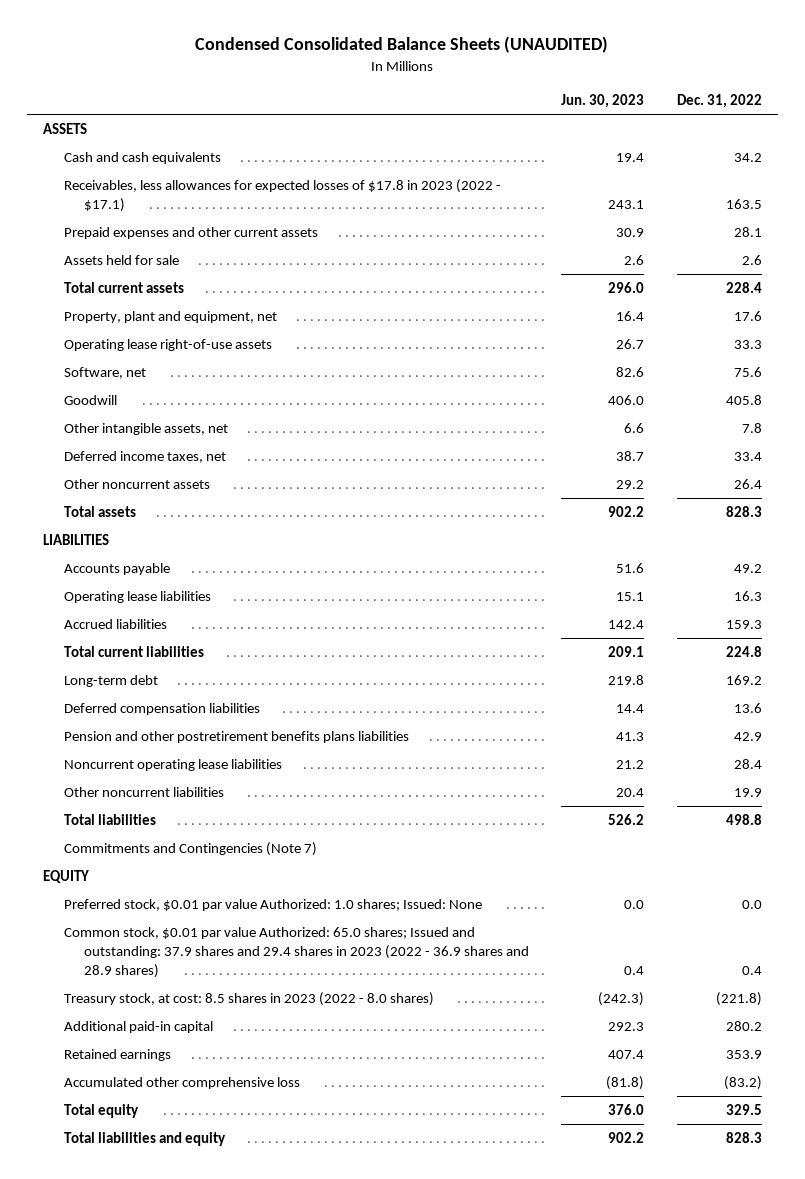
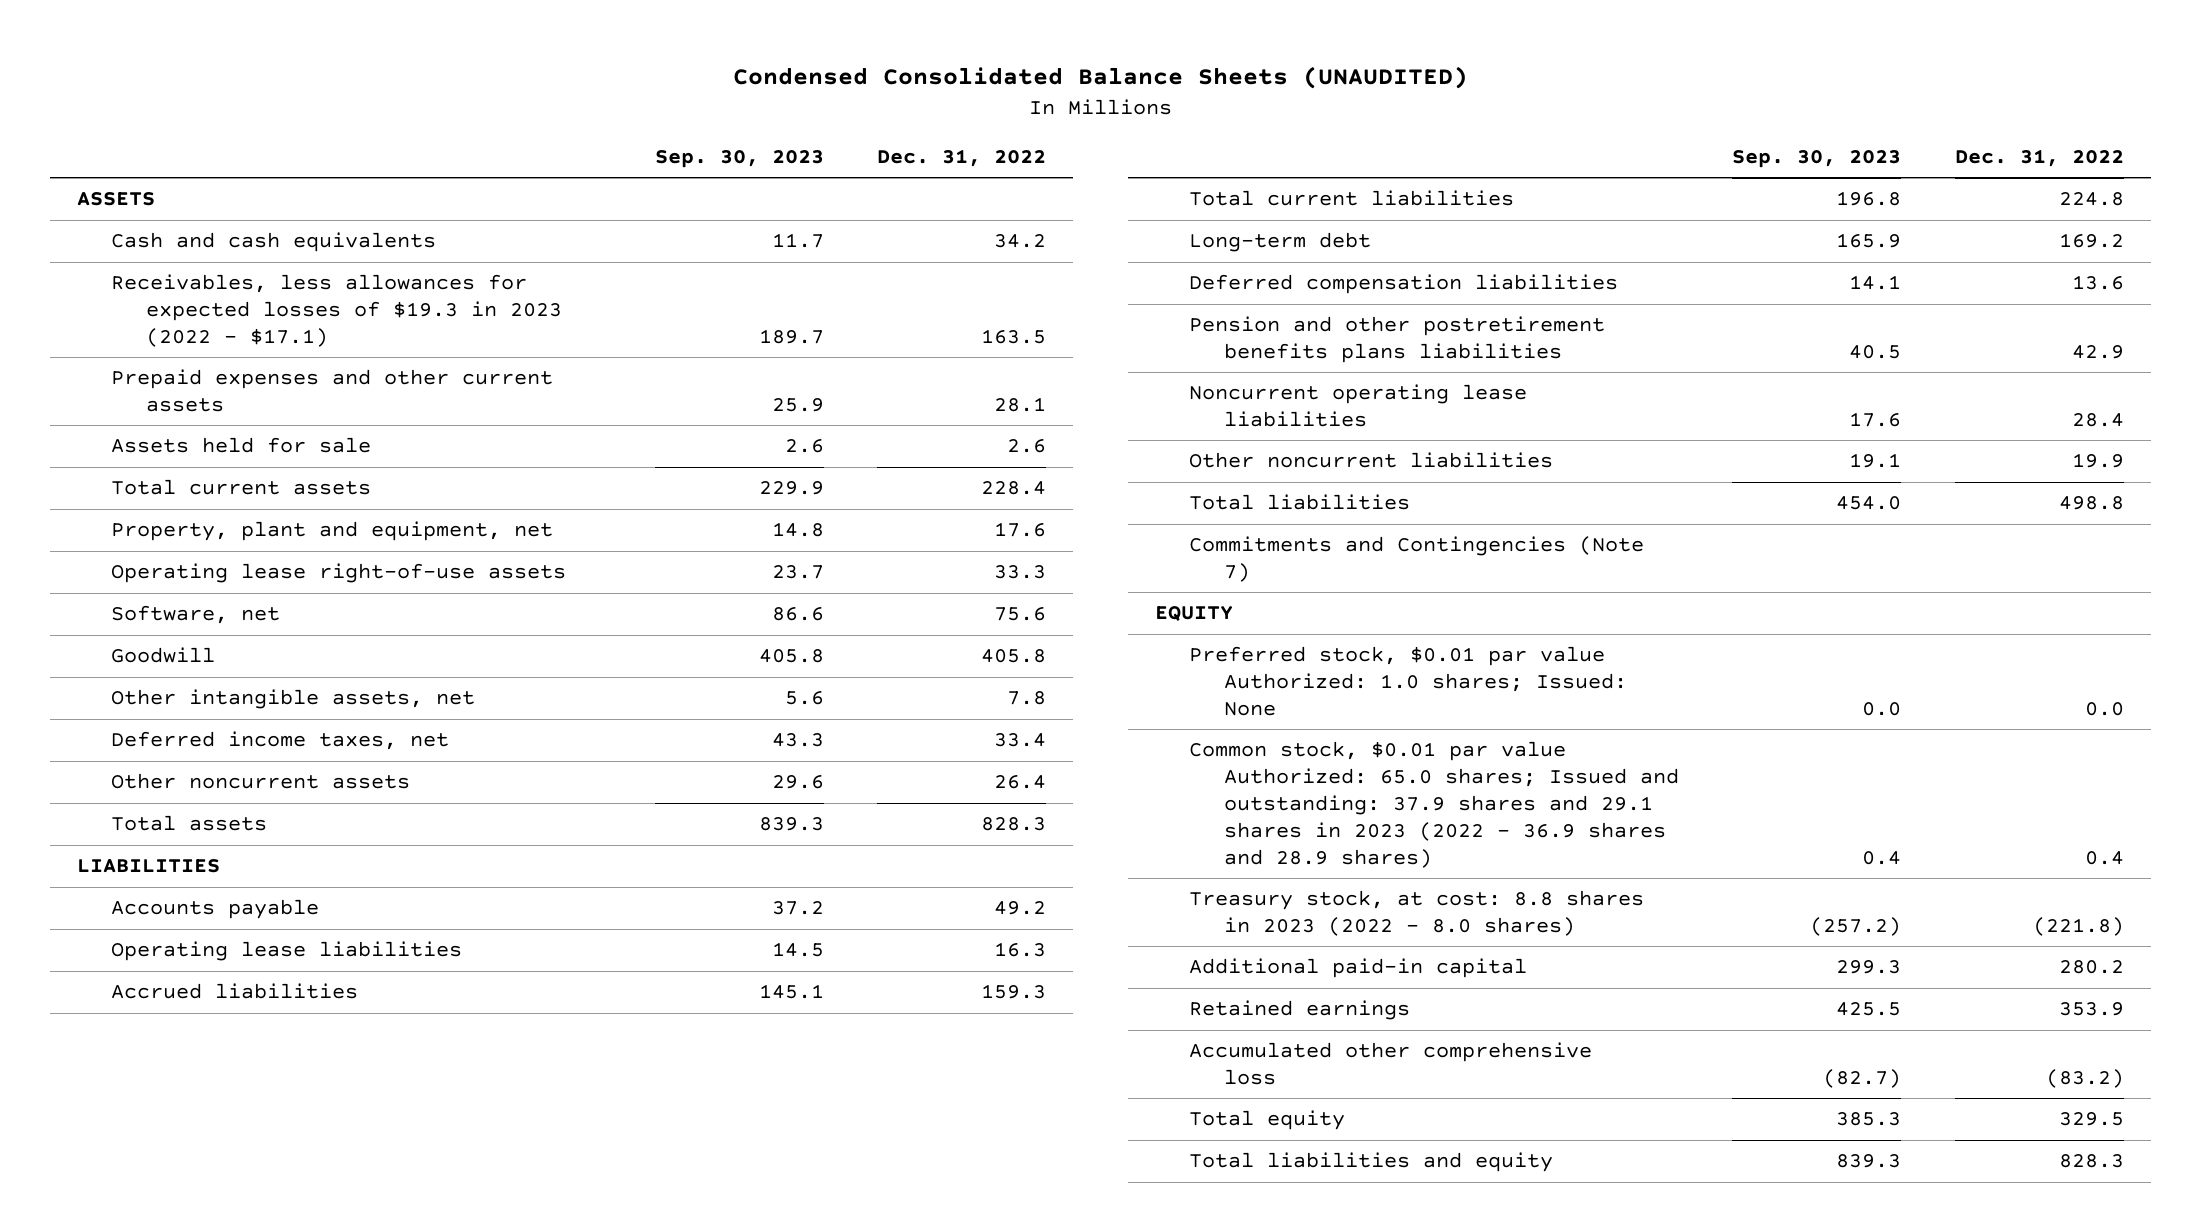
[561,93,645,108] Jun. 30, 2023 -> none
none -> [654,149,824,168] Sep. 30, 2023
[63,179,501,212] Receivables, less allowances for expected losses of $17.8 in 2023 (2022 - $17.1) -> [111,274,562,348] Receivables, less allowances for expected losses of $19.3 in 2023 (2022 - $17.1)
[63,927,530,978] Common stock, $0.01 par value Authorized: 65.0 shares; Issued and outstanding: 37.9 shares and 29.4 shares in 2023 (2022 - 36.9 shares and 28.9 shares) -> [1189,741,1679,868] Common stock, $0.01 par value Authorized: 65.0 shares; Issued and outstanding: 37.9 shares and 29.1 shares in 2023 (2022 - 36.9 shares and 28.9 shares)
[63,992,434,1007] Treasury stock, at cost: 8.5 shares in 2023 (2022 - 8.0 shares) -> [1189,890,1645,937] Treasury stock, at cost: 8.8 shares in 2023 (2022 - 8.0 shares)

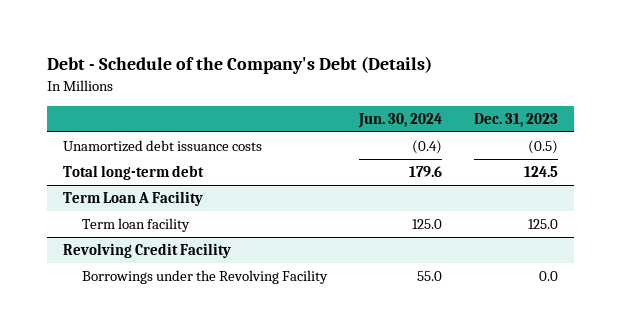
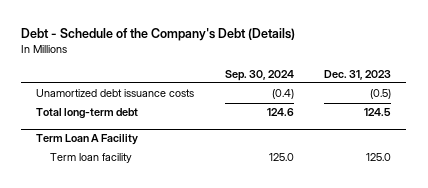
[358,113,443,129] Jun. 30, 2024 -> none
none -> [224,69,294,81] Sep. 30, 2024
[62,242,231,258] Revolving Credit Facility -> none
[81,269,328,284] Borrowings under the Revolving Facility -> none

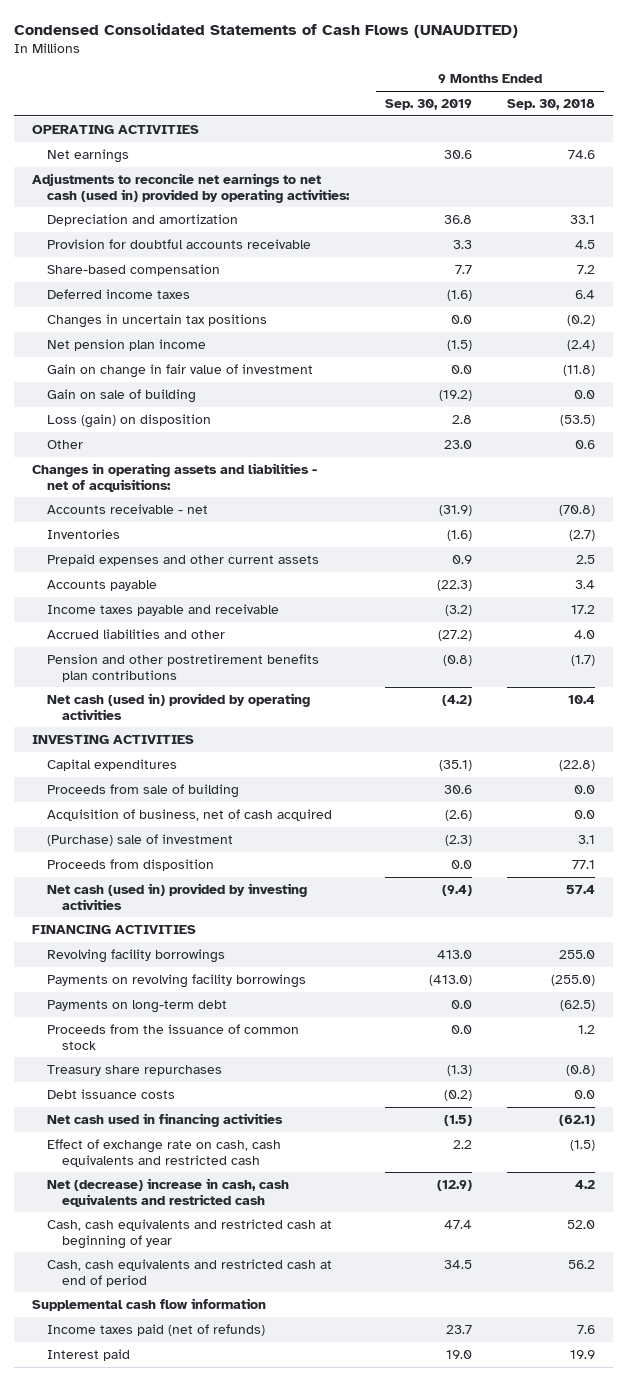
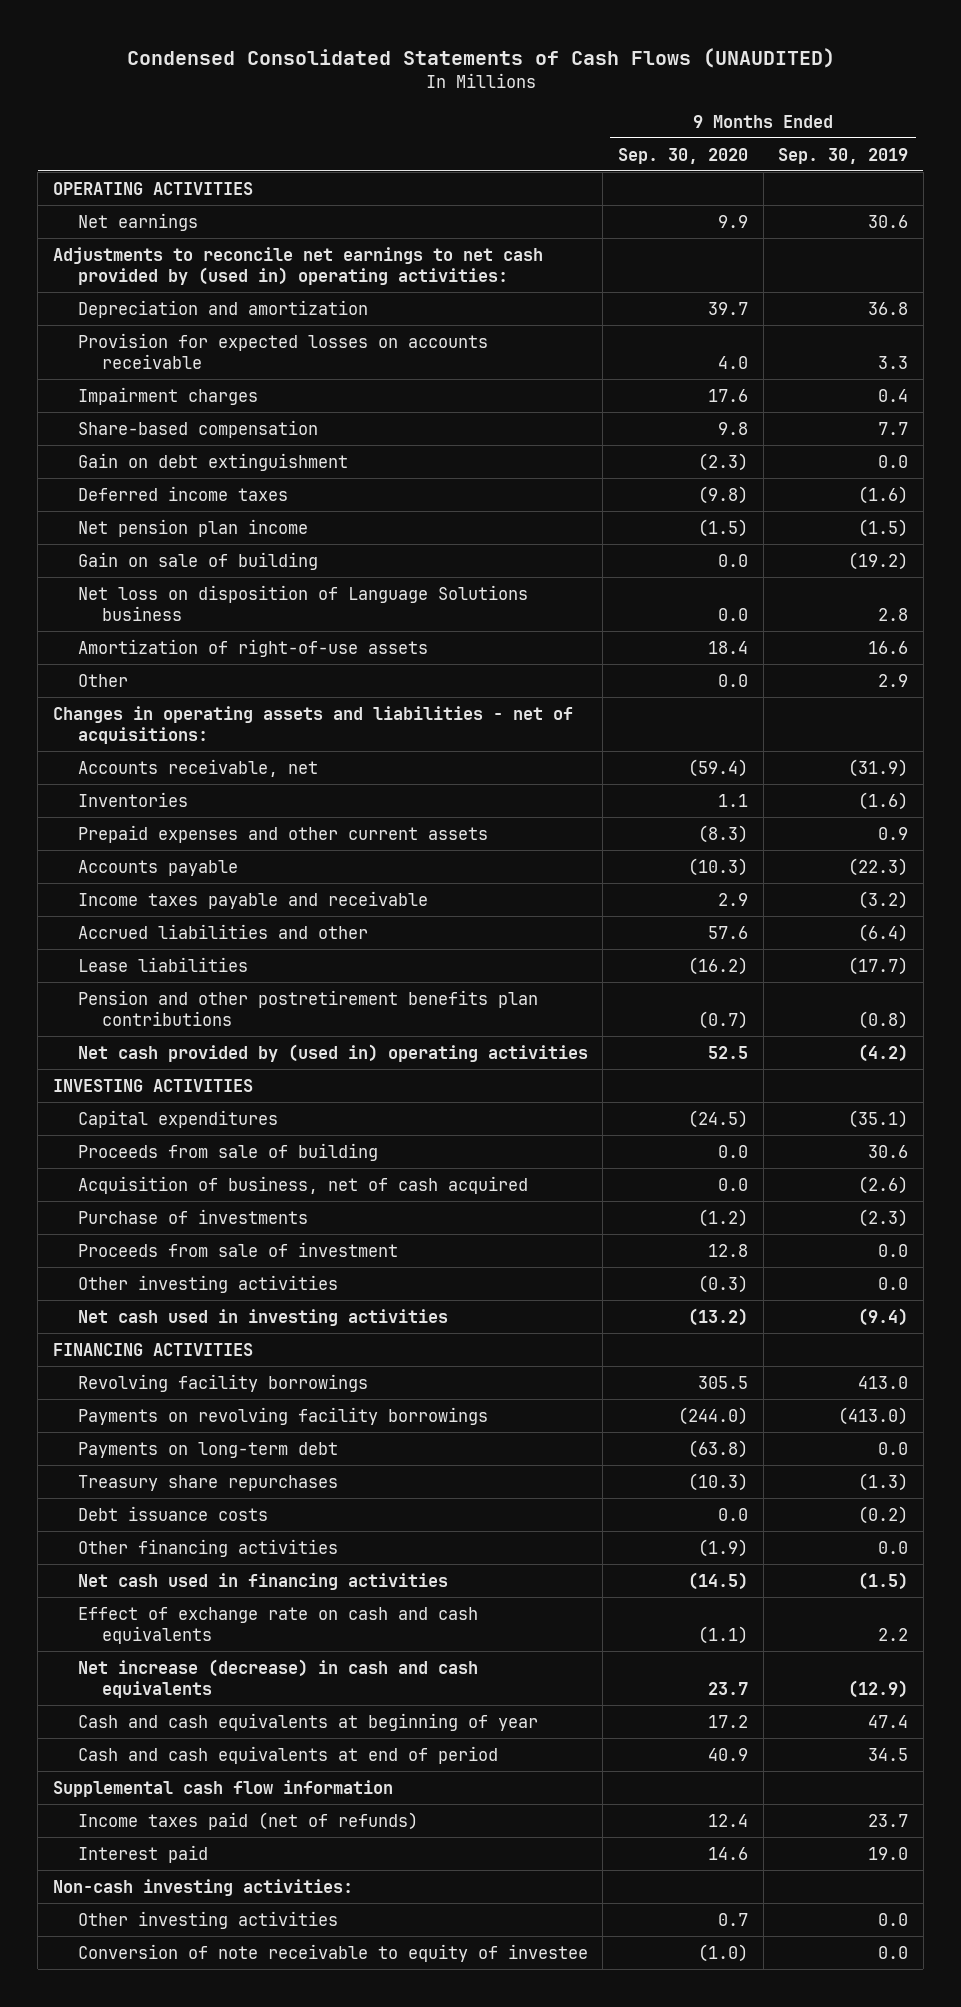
[507,98,596,110] Sep. 30, 2018 -> none
none -> [617,147,748,164] Sep. 30, 2020
[31,172,350,203] Adjustments to reconcile net earnings to net cash (used in) provided by operating activities: -> [53,246,544,285] Adjustments to reconcile net earnings to net cash provided by (used in) operating activities:
[46,238,311,249] Provision for doubtful accounts receivable -> [77,332,488,369] Provision for expected losses on accounts receivable
none -> [77,386,258,405] Impairment charges
none -> [77,452,348,471] Gain on debt extinguishment
[46,313,267,328] Changes in uncertain tax positions -> none
[46,363,313,378] Gain on change in fair value of investment -> none
[46,413,211,428] Loss (gain) on disposition -> [77,584,528,621] Net loss on disposition of Language Solutions business
none -> [77,638,428,657] Amortization of right-of-use assets
[443,439,472,449] 23.0 -> [878,673,909,687] 2.9
[46,503,208,514] Accounts receivable - net -> [77,758,318,777] Accounts receivable, net
[437,629,472,641] (27.2) -> [858,923,909,942] (6.4)
none -> [77,956,248,972] Lease liabilities
[46,692,310,720] Net cash (used in) provided by operating activities -> [77,1043,588,1062] Net cash provided by (used in) operating activities
[46,858,214,871] Proceeds from disposition -> none
[46,833,233,846] (Purchase) sale of investment -> [77,1208,308,1224] Purchase of investments
none -> [77,1241,398,1257] Proceeds from sale of investment
none -> [77,1274,338,1293] Other investing activities
[46,882,307,910] Net cash (used in) provided by investing activities -> [77,1308,448,1326] Net cash used in investing activities
[46,1023,299,1050] Proceeds from the issuance of common stock -> none
none -> [77,1538,338,1557] Other financing activities
[46,1138,281,1167] Effect of exchange rate on cash, cash equivalents and restricted cash -> [77,1606,478,1644] Effect of exchange rate on cash and cash equivalents
[46,1177,289,1207] Net (decrease) increase in cash, cash equivalents and restricted cash -> [77,1658,478,1698] Net increase (decrease) in cash and cash equivalents
[46,1218,332,1249] Cash, cash equivalents and restricted cash at beginning of year -> [77,1712,538,1731] Cash and cash equivalents at beginning of year
[46,1258,332,1287] Cash, cash equivalents and restricted cash at end of period -> [77,1745,498,1764] Cash and cash equivalents at end of period
none -> [53,1878,354,1896] Non-cash investing activities:
none -> [77,1910,338,1929] Other investing activities
none -> [77,1943,588,1962] Conversion of note receivable to equity of investee

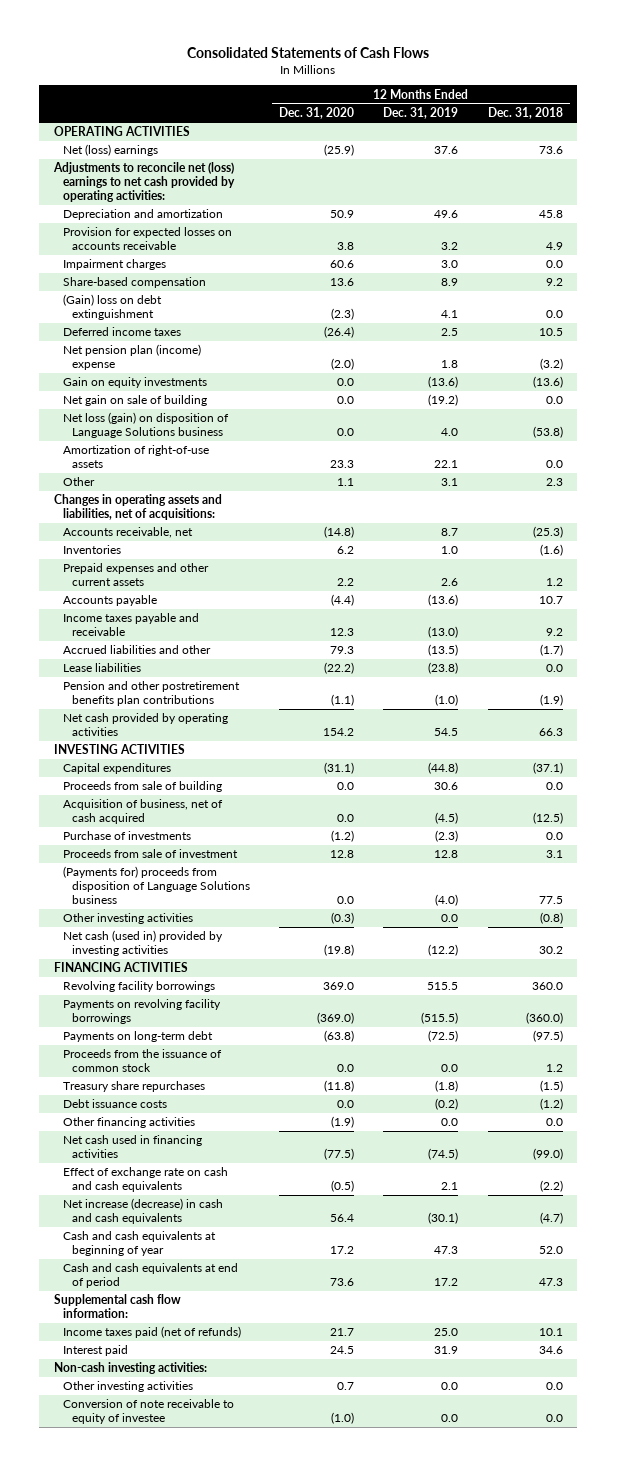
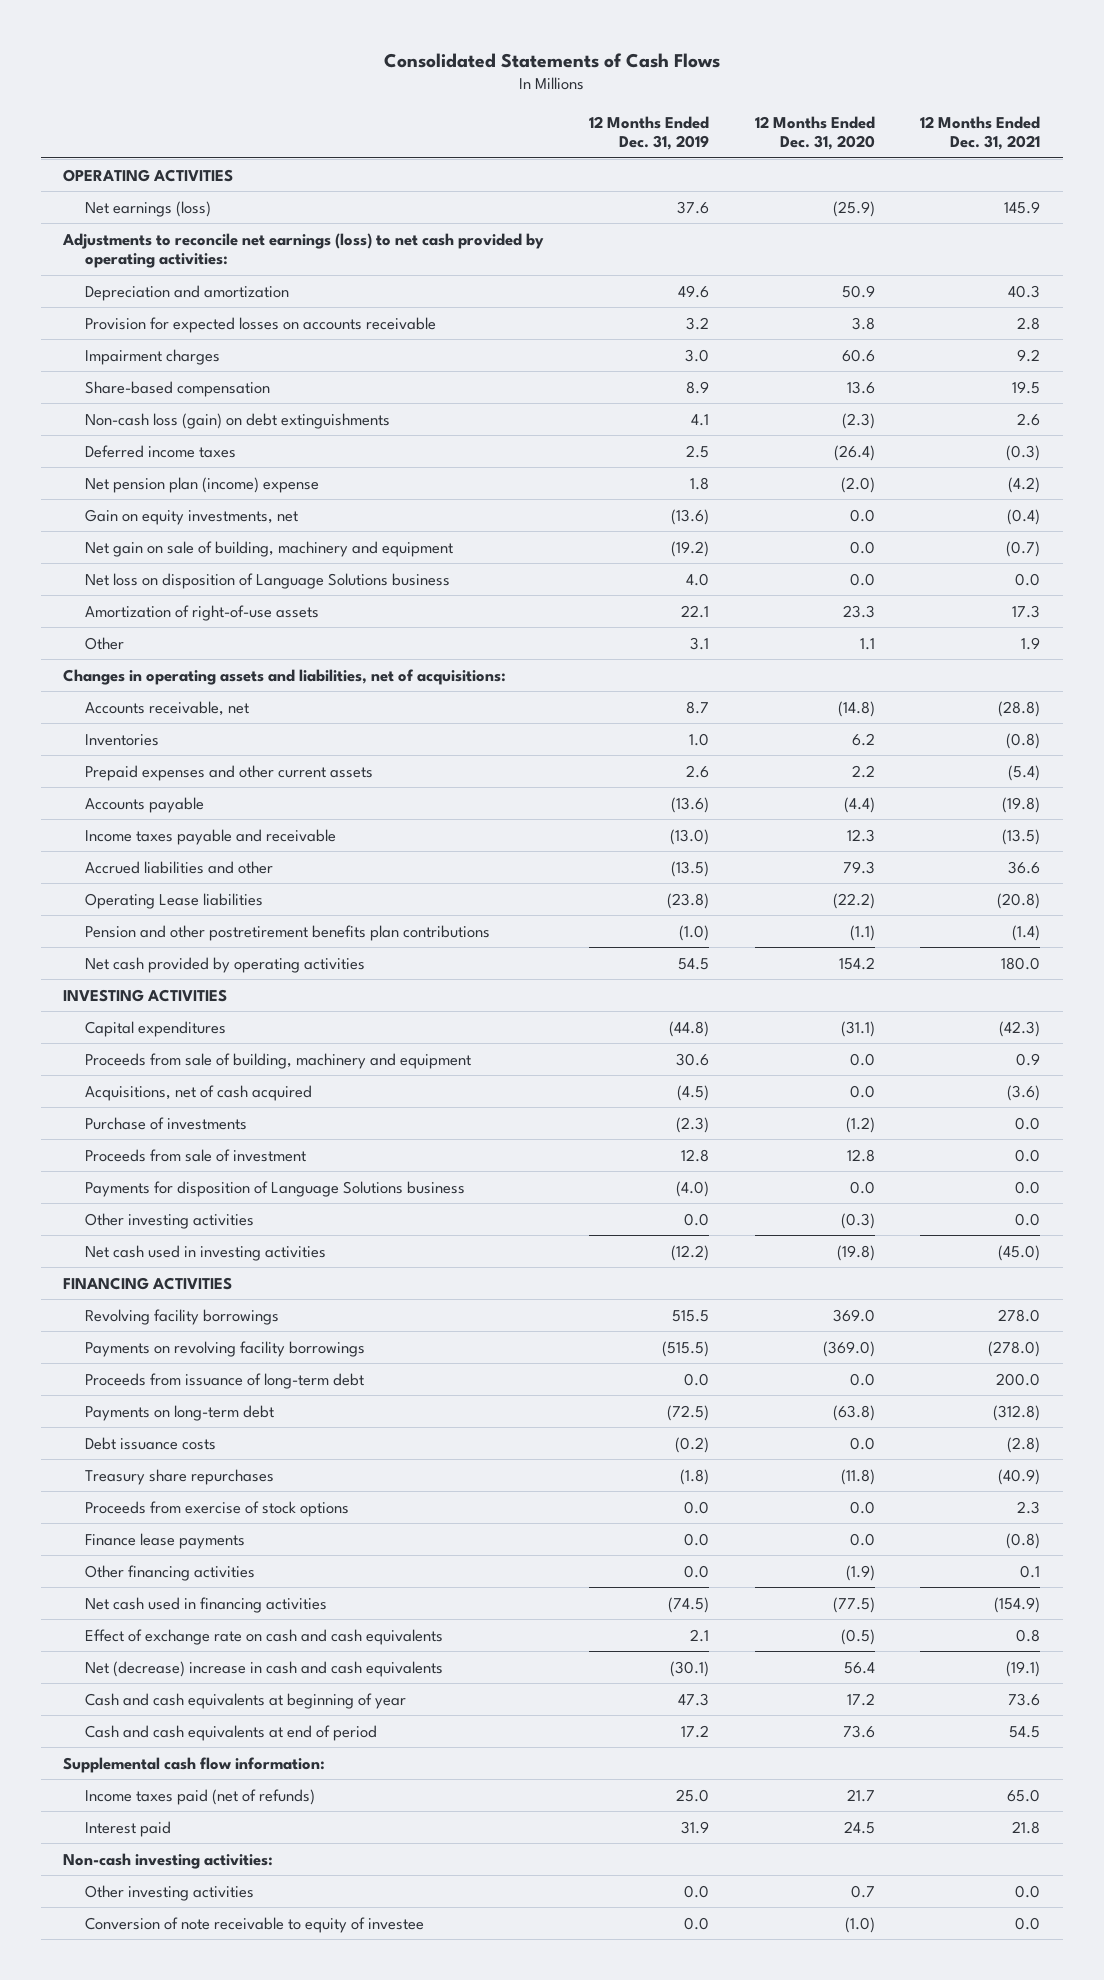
[487,107,563,120] Dec. 31, 2018 -> none
none -> [920,115,1041,151] 12 Months Ended Dec. 31, 2021
[62,144,158,157] Net (loss) earnings -> [84,200,211,217] Net earnings (loss)
[52,162,235,203] Adjustments to reconcile net (loss) earnings to net cash provided by operating activities: -> [62,232,545,269] Adjustments to reconcile net earnings (loss) to net cash provided by operating activities:
[62,294,162,321] (Gain) loss on debt extinguishment -> [84,412,390,429] Non-cash loss (gain) on debt extinguishments
[62,377,207,389] Gain on equity investments -> [84,508,298,525] Gain on equity investments, net
[62,395,207,407] Net gain on sale of building -> [84,540,453,557] Net gain on sale of building, machinery and equipment
[62,412,229,439] Net loss (gain) on disposition of Language Solutions business -> [84,572,450,589] Net loss on disposition of Language Solutions business
[62,663,141,673] Lease liabilities -> [84,892,263,909] Operating Lease liabilities
[62,781,222,793] Proceeds from sale of building -> [84,1052,471,1069] Proceeds from sale of building, machinery and equipment
[62,799,223,825] Acquisition of business, net of cash acquired -> [84,1084,312,1101] Acquisitions, net of cash acquired
[62,866,250,905] (Payments for) proceeds from disposition of Language Solutions business -> [84,1180,465,1197] Payments for disposition of Language Solutions business
[62,930,223,957] Net cash (used in) provided by investing activities -> [84,1244,326,1261] Net cash used in investing activities
none -> [84,1372,364,1389] Proceeds from issuance of long-term debt
[62,1049,222,1073] Proceeds from the issuance of common stock -> none
[62,1081,205,1093] Treasury share repurchases -> [84,1468,274,1485] Treasury share repurchases
none -> [84,1500,349,1517] Proceeds from exercise of stock options
none -> [84,1532,245,1549] Finance lease payments
[62,1198,223,1225] Net increase (decrease) in cash and cash equivalents -> [84,1660,443,1677] Net (decrease) increase in cash and cash equivalents

